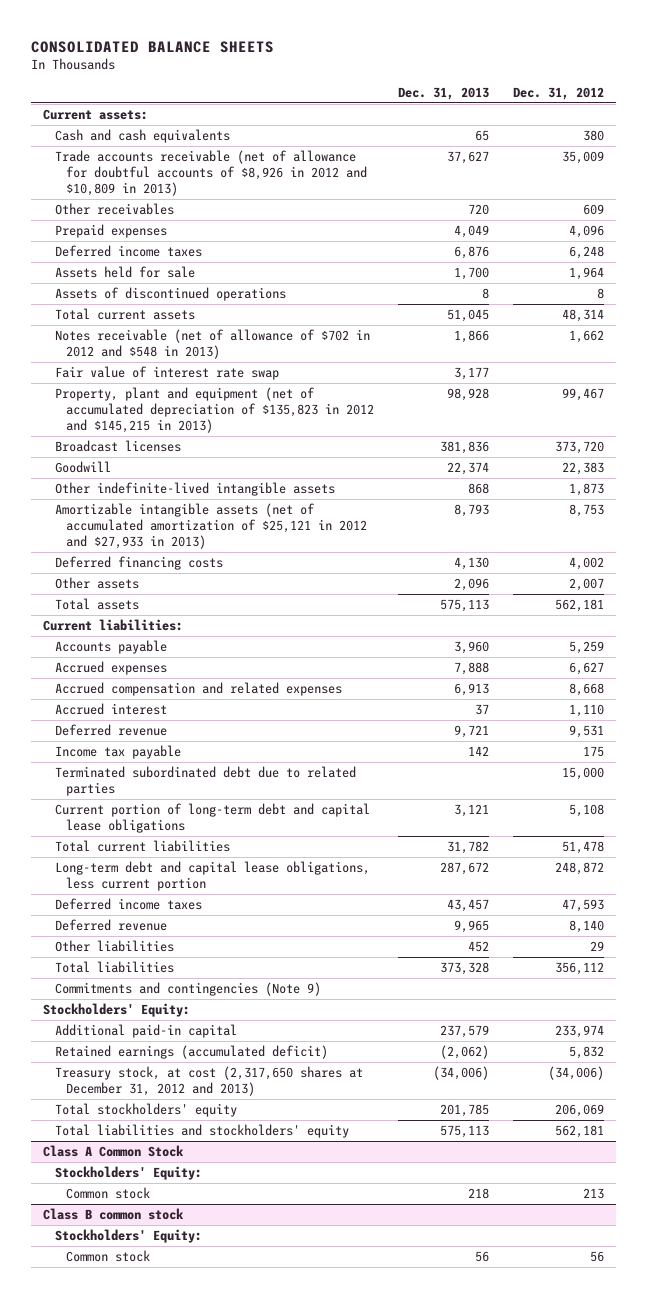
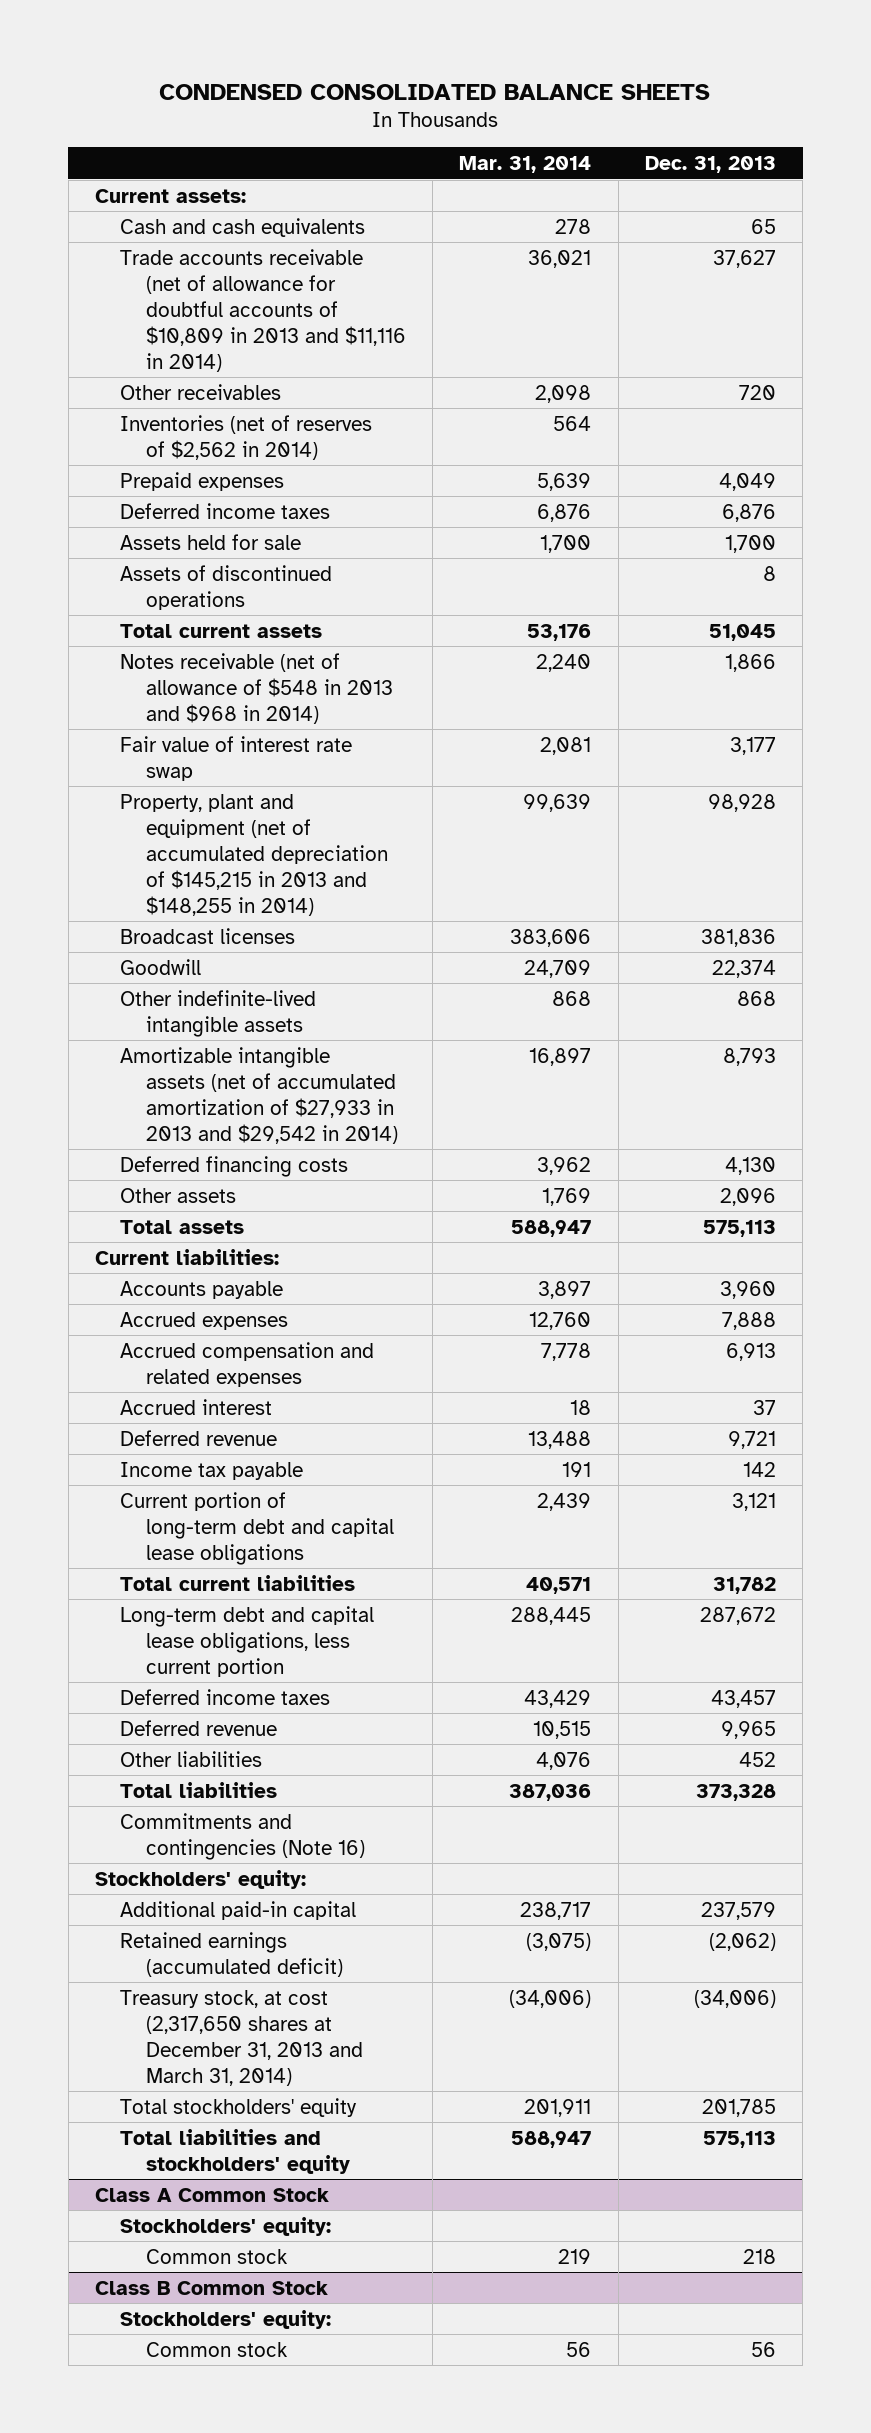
[31,40,275,53] CONSOLIDATED BALANCE SHEETS -> [159,83,711,100] CONDENSED CONSOLIDATED BALANCE SHEETS
[513,87,605,101] Dec. 31, 2012 -> none
none -> [459,156,592,174] Mar. 31, 2014
[54,149,367,196] Trade accounts receivable (net of allowance for doubtful accounts of $8,926 in 2012 and $10,809 in 2013) -> [120,248,406,372] Trade accounts receivable (net of allowance for doubtful accounts of $10,809 in 2013 and $11,116 in 2014)
none -> [120,414,373,460] Inventories (net of reserves of $2,562 in 2014)
[54,328,370,359] Notes receivable (net of allowance of $702 in 2012 and $548 in 2013) -> [120,652,393,724] Notes receivable (net of allowance of $548 in 2013 and $968 in 2014)
[54,386,374,433] Property, plant and equipment (net of accumulated depreciation of $135,823 in 2012 and $145,215 in 2013) -> [120,793,388,916] Property, plant and equipment (net of accumulated depreciation of $145,215 in 2013 and $148,255 in 2014)
[54,502,367,549] Amortizable intangible assets (net of accumulated amortization of $25,121 in 2012 and $27,933 in 2013) -> [120,1046,398,1144] Amortizable intangible assets (net of accumulated amortization of $27,933 in 2013 and $29,542 in 2014)
[54,765,356,796] Terminated subordinated debt due to related parties -> none
[54,981,321,996] Commitments and contingencies (Note 9) -> [120,1812,365,1860] Commitments and contingencies (Note 16)
[43,1002,191,1017] Stockholders' Equity: -> [95,1869,307,1889] Stockholders' equity:
[54,1065,363,1096] Treasury stock, at cost (2,317,650 shares at December 31, 2012 and 2013) -> [120,1989,363,2086] Treasury stock, at cost (2,317,650 shares at December 31, 2013 and March 31, 2014)
[54,1165,202,1180] Stockholders' Equity: -> [120,2216,332,2236] Stockholders' equity:
[43,1207,185,1220] Class B common stock -> [95,2280,329,2295] Class B Common Stock
[54,1228,202,1243] Stockholders' Equity: -> [120,2309,332,2329] Stockholders' equity:

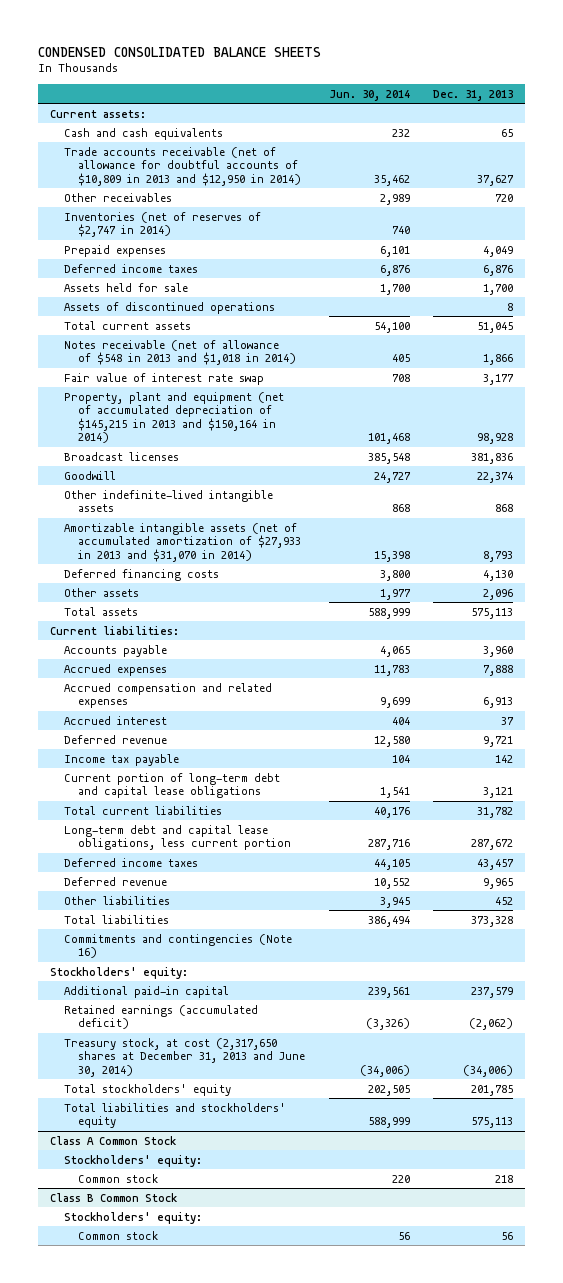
[459,156,592,174] Mar. 31, 2014 -> none
none -> [328,89,410,101] Jun. 30, 2014
[120,248,406,372] Trade accounts receivable (net of allowance for doubtful accounts of $10,809 in 2013 and $11,116 in 2014) -> [64,146,301,186] Trade accounts receivable (net of allowance for doubtful accounts of $10,809 in 2013 and $12,950 in 2014)
[120,414,373,460] Inventories (net of reserves of $2,562 in 2014) -> [64,211,262,238] Inventories (net of reserves of $2,747 in 2014)
[120,652,393,724] Notes receivable (net of allowance of $548 in 2013 and $968 in 2014) -> [64,339,296,366] Notes receivable (net of allowance of $548 in 2013 and $1,018 in 2014)
[120,793,388,916] Property, plant and equipment (net of accumulated depreciation of $145,215 in 2013 and $148,255 in 2014) -> [64,391,285,444] Property, plant and equipment (net of accumulated depreciation of $145,215 in 2013 and $150,164 in 2014)
[120,1046,398,1144] Amortizable intangible assets (net of accumulated amortization of $27,933 in 2013 and $29,542 in 2014) -> [64,522,301,562] Amortizable intangible assets (net of accumulated amortization of $27,933 in 2013 and $31,070 in 2014)
[120,1989,363,2086] Treasury stock, at cost (2,317,650 shares at December 31, 2013 and March 31, 2014) -> [64,1037,305,1077] Treasury stock, at cost (2,317,650 shares at December 31, 2013 and June 30, 2014)

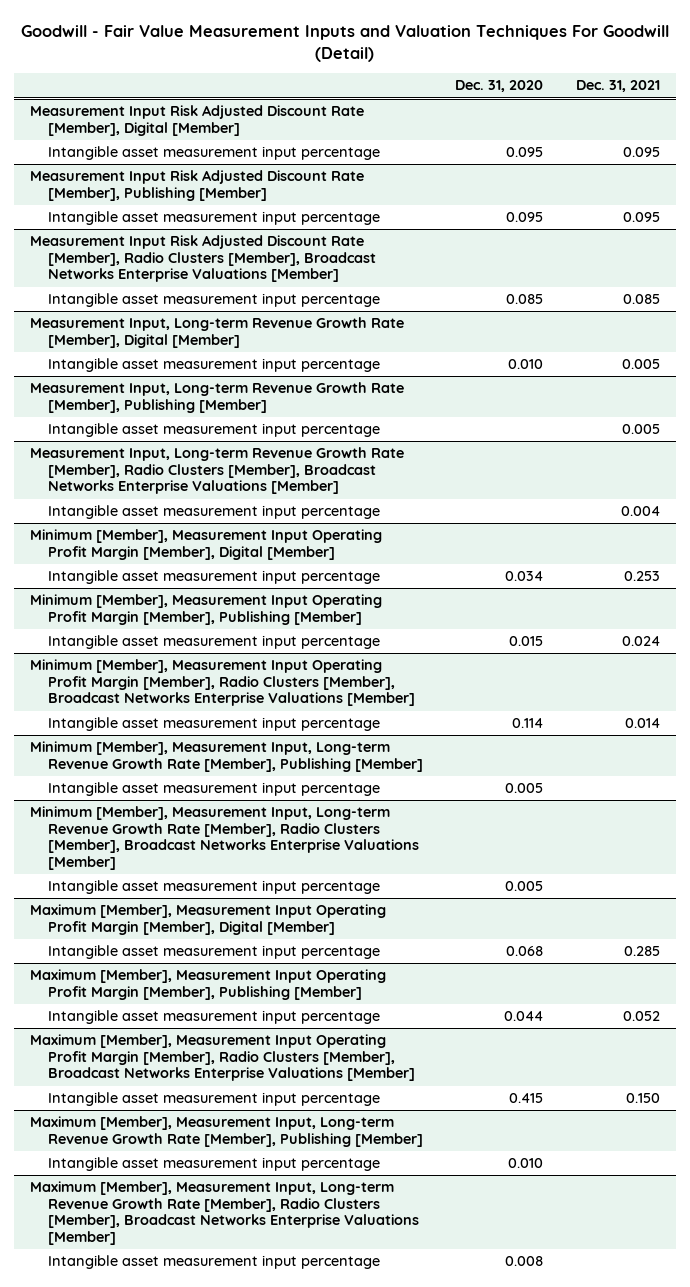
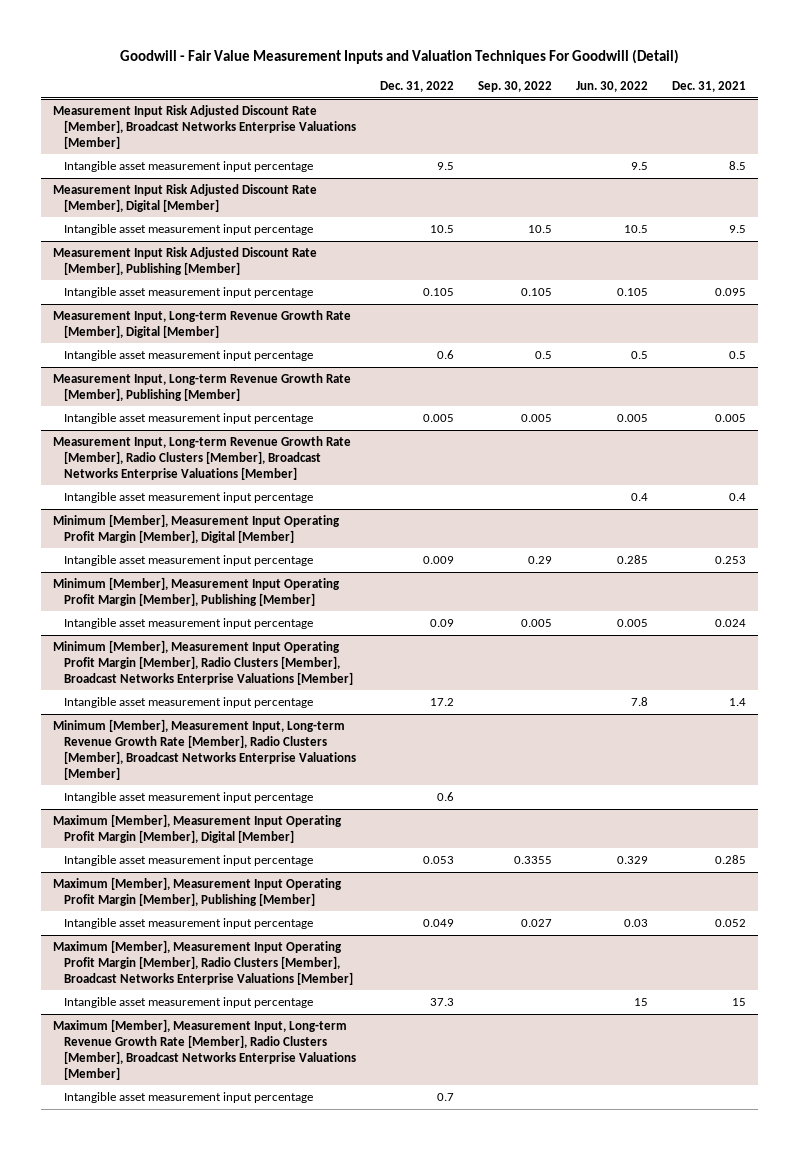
[455,80,544,93] Dec. 31, 2020 -> none
none -> [379,80,454,92] Dec. 31, 2022
none -> [477,80,552,92] Sep. 30, 2022
none -> [575,80,648,92] Jun. 30, 2022
none -> [53,104,356,149] Measurement Input Risk Adjusted Discount Rate [Member], Broadcast Networks Enterprise Valuations [Member]
none -> [63,160,313,172] Intangible asset measurement input percentage
[622,147,660,158] 0.095 -> [728,224,746,233] 9.5
[30,235,377,283] Measurement Input Risk Adjusted Discount Rate [Member], Radio Clusters [Member], Broadcast Networks Enterprise Valuations [Member] -> none
[48,293,381,308] Intangible asset measurement input percentage -> none
[621,359,660,370] 0.005 -> [728,350,746,359] 0.5
[620,506,660,517] 0.004 -> [728,492,746,501] 0.4
[30,741,424,772] Minimum [Member], Measurement Input, Long-term Revenue Growth Rate [Member], Publishing [Member] -> none
[48,782,381,797] Intangible asset measurement input percentage -> none
[624,718,660,729] 0.014 -> [728,697,746,706] 1.4
[30,1116,424,1147] Maximum [Member], Measurement Input, Long-term Revenue Growth Rate [Member], Publishing [Member] -> none
[48,1157,381,1172] Intangible asset measurement input percentage -> none
[625,1093,660,1104] 0.150 -> [731,997,746,1006] 15

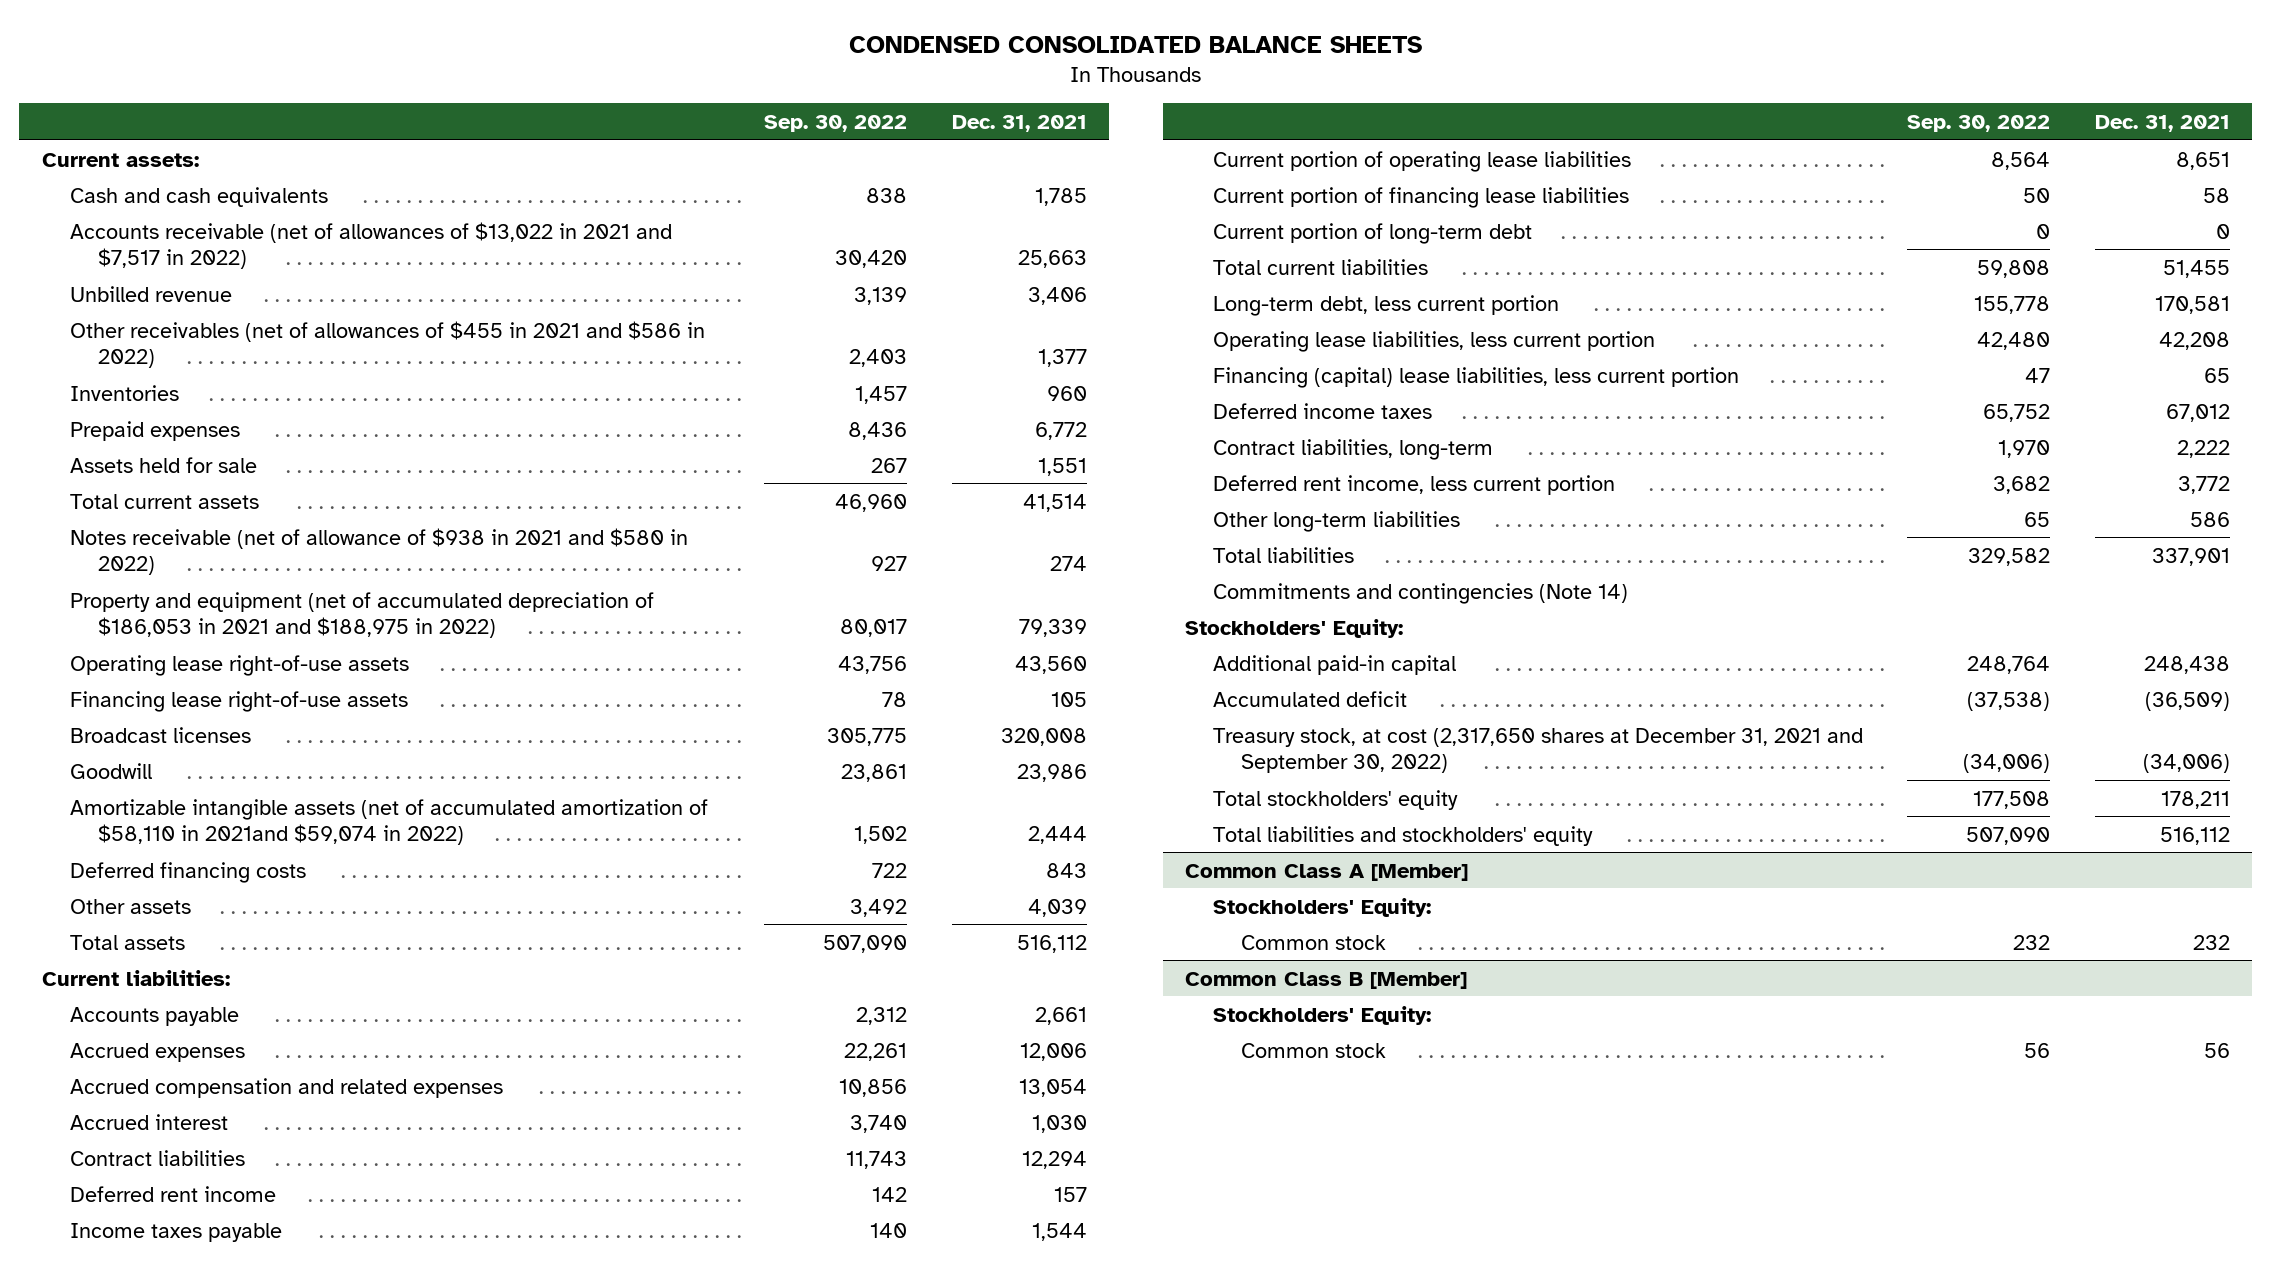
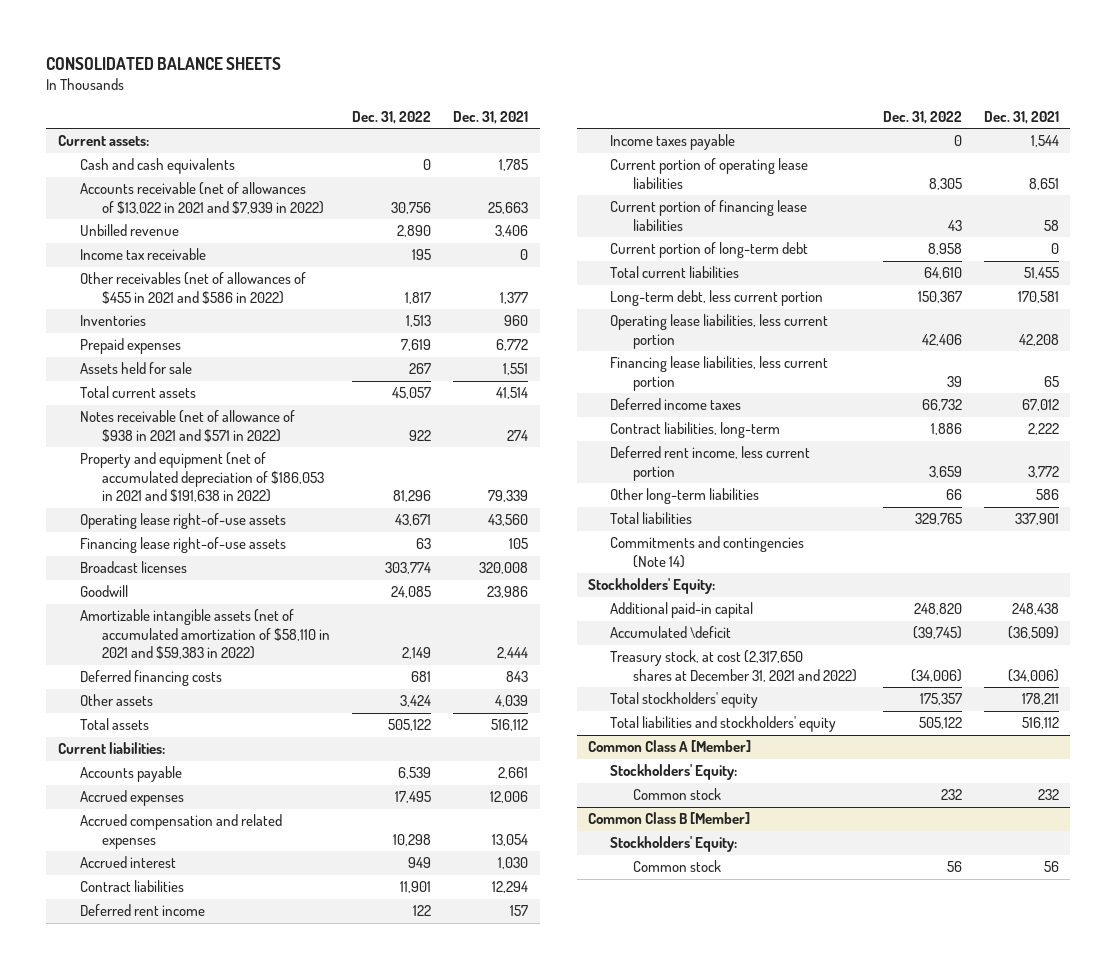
[848,35,1422,53] CONDENSED CONSOLIDATED BALANCE SHEETS -> [46,56,282,70] CONSOLIDATED BALANCE SHEETS
[764,114,908,132] Sep. 30, 2022 -> none
none -> [352,110,432,124] Dec. 31, 2022
[69,221,672,270] Accounts receivable (net of allowances of $13,022 in 2021 and $7,517 in 2022) -> [79,182,325,214] Accounts receivable (net of allowances of $13,022 in 2021 and $7,939 in 2022)
none -> [79,248,206,261] Income tax receivable
[69,527,688,576] Notes receivable (net of allowance of $938 in 2021 and $580 in 2022) -> [79,410,295,442] Notes receivable (net of allowance of $938 in 2021 and $571 in 2022)
[69,591,654,639] Property and equipment (net of accumulated depreciation of $186,053 in 2021 and $188,975 in 2022) -> [79,452,325,503] Property and equipment (net of accumulated depreciation of $186,053 in 2021 and $191,638 in 2022)
[69,798,708,846] Amortizable intangible assets (net of accumulated amortization of $58,110 in 2021and $59,074 in 2022) -> [79,609,331,660] Amortizable intangible assets (net of accumulated amortization of $58,110 in 2021 and $59,383 in 2022)
[1212,366,1739,388] Financing (capital) lease liabilities, less current portion -> [610,356,829,391] Financing lease liabilities, less current portion
[1212,690,1407,707] Accumulated deficit -> [610,626,732,639] Accumulated \deficit
[1212,727,1863,774] Treasury stock, at cost (2,317,650 shares at December 31, 2021 and September 30, 2022) -> [610,650,857,682] Treasury stock, at cost (2,317,650 shares at December 31, 2021 and 2022)

